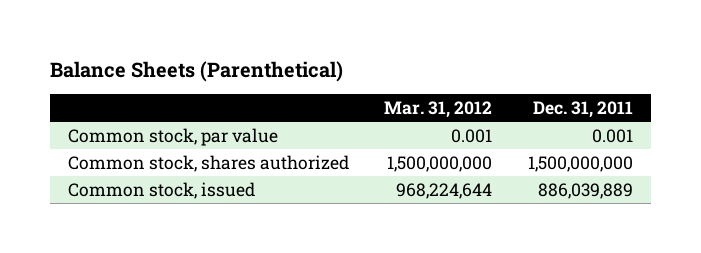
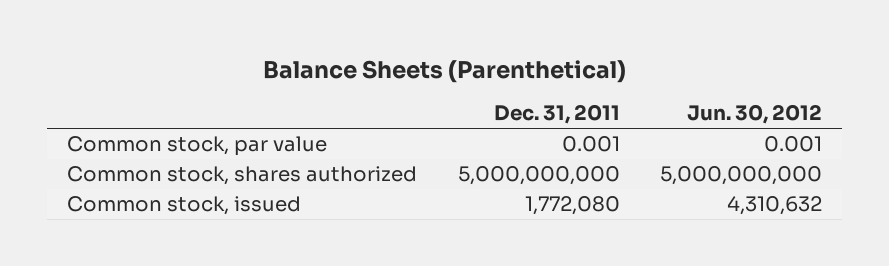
[384,100,493,118] Mar. 31, 2012 -> none
none -> [686,104,822,125] Jun. 30, 2012
[528,155,634,172] 1,500,000,000 -> [457,166,620,186] 5,000,000,000
[538,182,634,199] 886,039,889 -> [524,196,620,216] 1,772,080

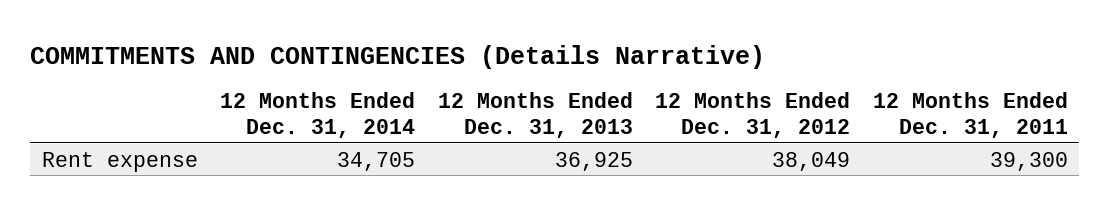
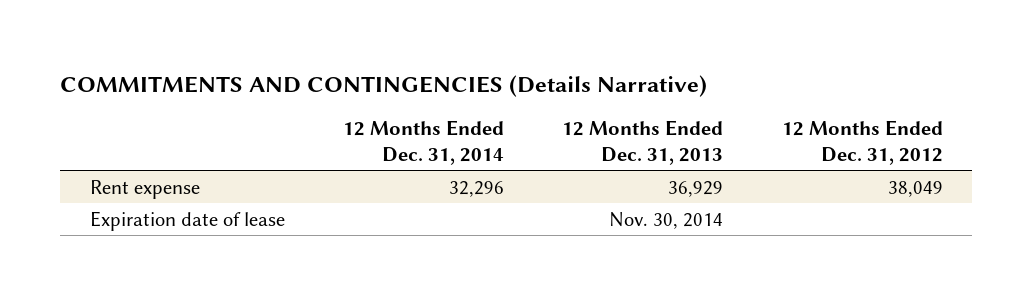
[872,92,1068,139] 12 Months Ended Dec. 31, 2011 -> none
[337,151,416,171] 34,705 -> [448,180,504,197] 32,296
[554,151,633,171] 36,925 -> [668,180,724,197] 36,929
none -> [89,210,285,231] Expiration date of lease

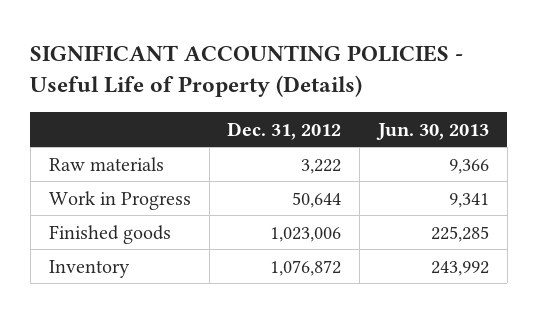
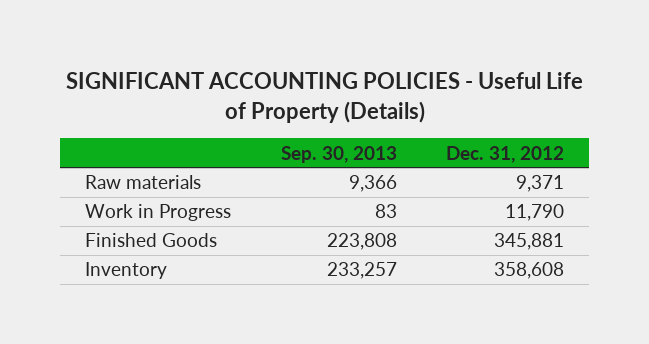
[376,122,490,140] Jun. 30, 2013 -> none
none -> [280,145,397,163] Sep. 30, 2013
[301,158,342,174] 3,222 -> [516,175,565,193] 9,371
[292,191,342,208] 50,644 -> [505,204,565,222] 11,790
[48,224,171,244] Finished goods -> [84,233,217,248] Finished Goods
[270,226,342,242] 1,023,006 -> [494,233,565,251] 345,881
[270,259,342,276] 1,076,872 -> [494,262,565,280] 358,608

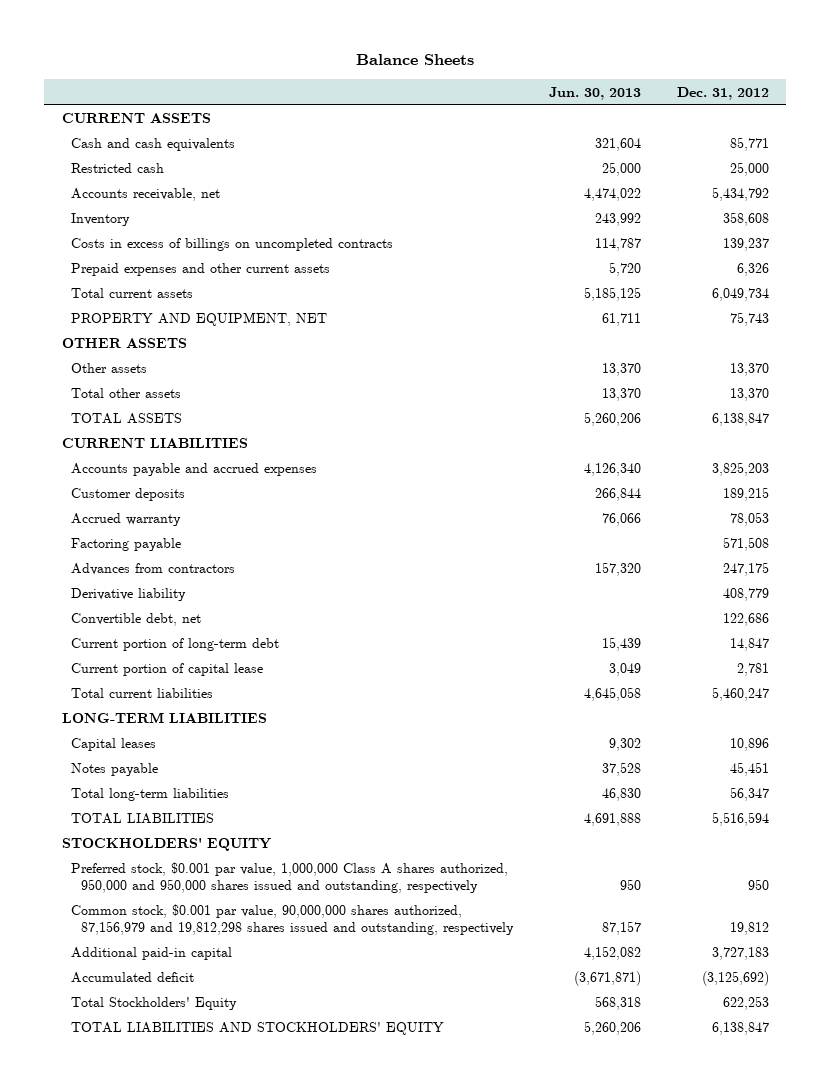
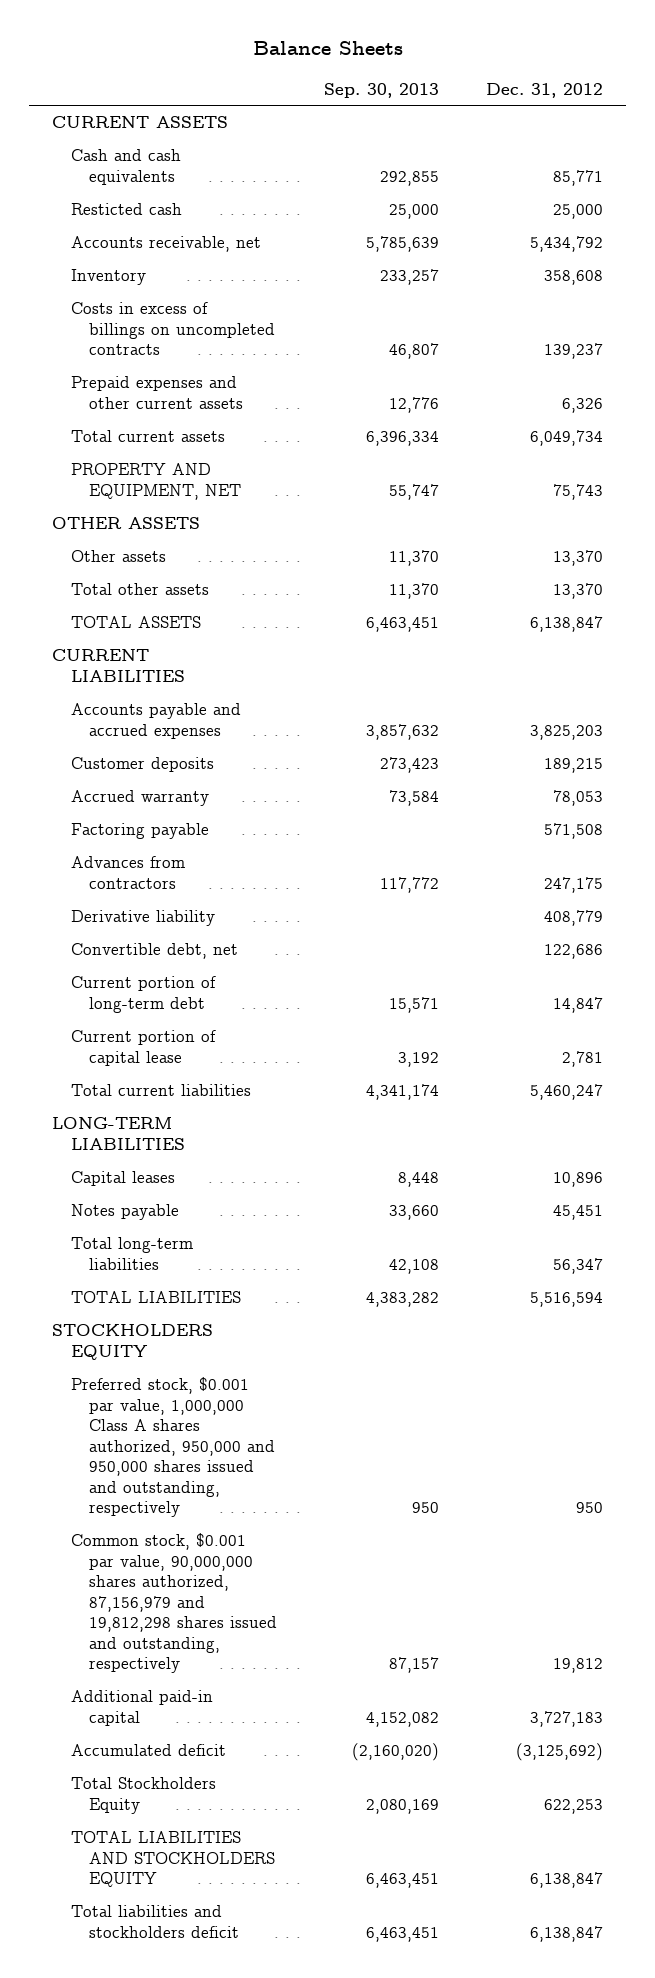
[548,86,641,100] Jun. 30, 2013 -> none
none -> [323,82,439,98] Sep. 30, 2013
[71,163,165,174] Restricted cash -> [70,203,182,216] Resticted cash
[61,838,271,852] STOCKHOLDERS' EQUITY -> [52,1324,214,1360] STOCKHOLDERS EQUITY
[71,997,238,1011] Total Stockholders' Equity -> [70,1777,216,1814] Total Stockholders Equity
[71,1022,445,1036] TOTAL LIABILITIES AND STOCKHOLDERS' EQUITY -> [70,1831,276,1888] TOTAL LIABILITIES AND STOCKHOLDERS EQUITY
none -> [70,1905,240,1938] Total liabilities and stockholders deficit

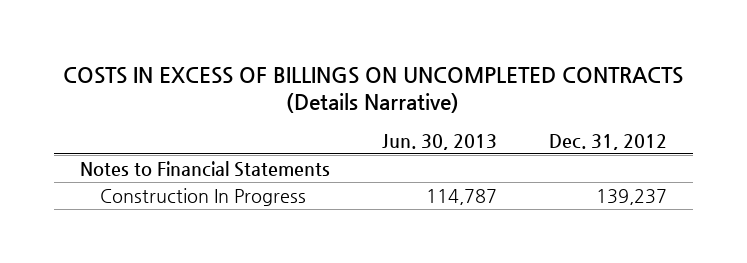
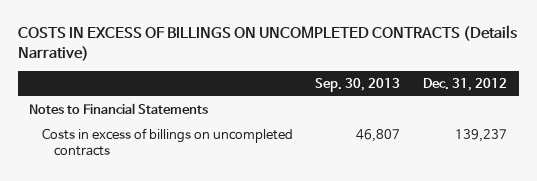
[381,133,497,150] Jun. 30, 2013 -> none
none -> [315,77,401,92] Sep. 30, 2013
[99,187,306,206] Construction In Progress -> [41,128,293,157] Costs in excess of billings on uncompleted contracts

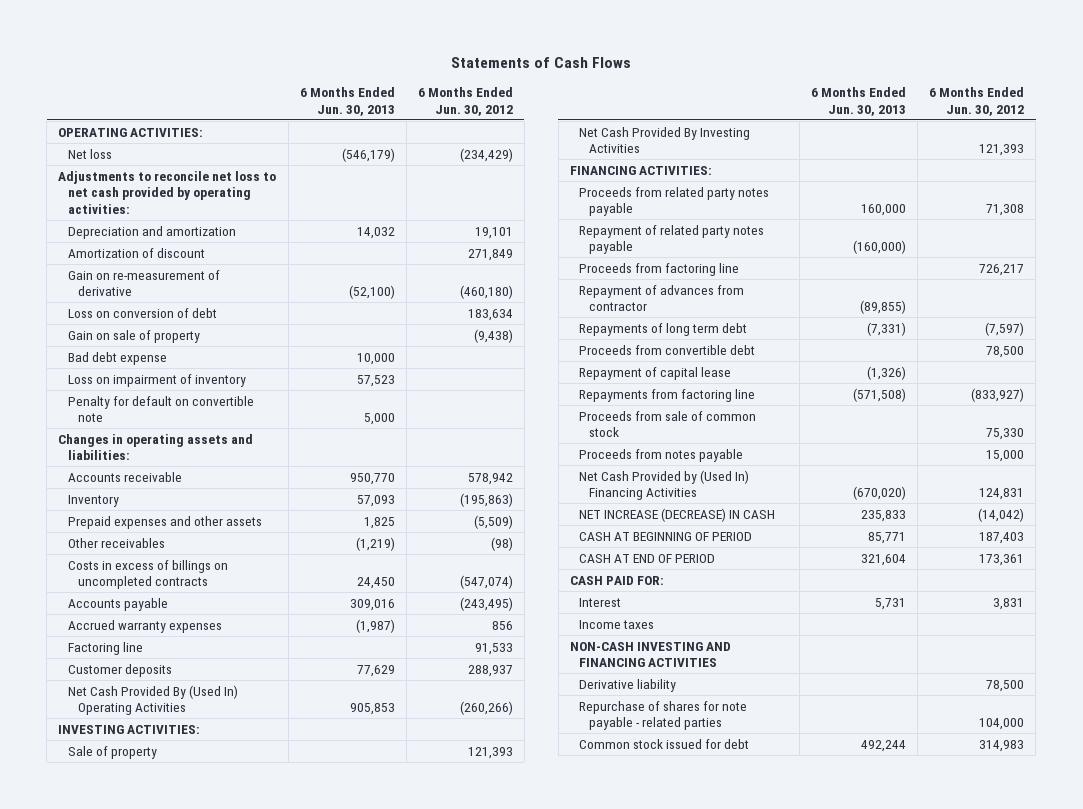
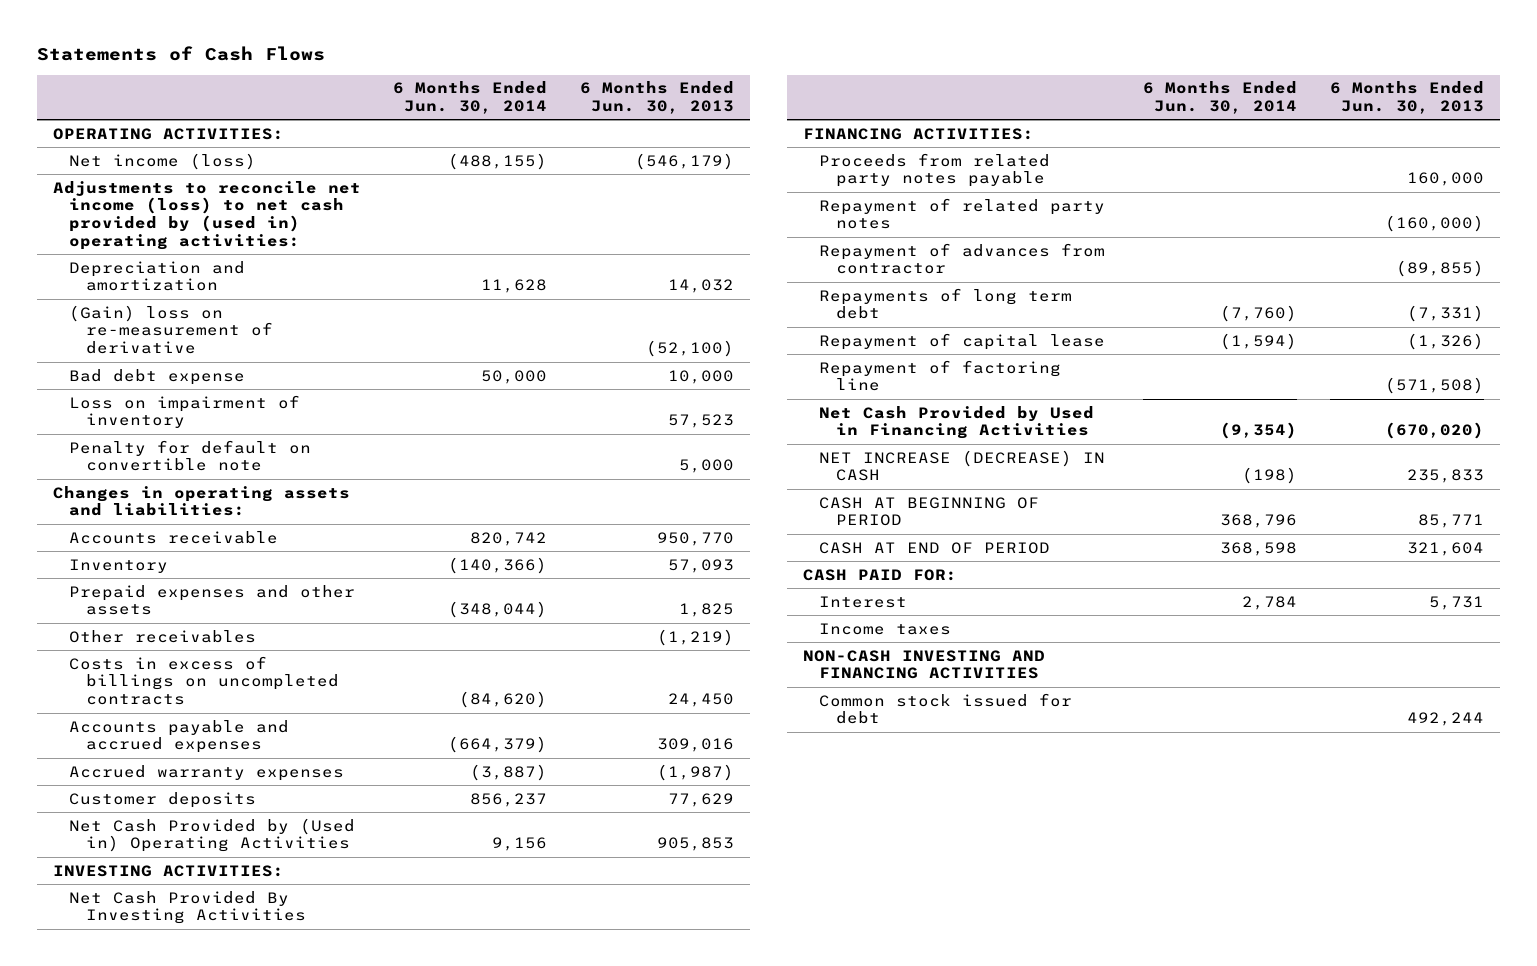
[417,86,513,116] 6 Months Ended Jun. 30, 2012 -> none
none -> [393,81,548,115] 6 Months Ended Jun. 30, 2014
[67,148,112,159] Net loss -> [69,152,257,170] Net income (loss)
[58,170,277,215] Adjustments to reconcile net loss to net cash provided by operating activities: -> [53,180,362,251] Adjustments to reconcile net income (loss) to net cash provided by (used in) operating activities:
[67,247,205,258] Amortization of discount -> none
[67,307,217,318] Loss on conversion of debt -> none
[67,329,200,343] Gain on sale of property -> none
[67,269,220,297] Gain on re-measurement of derivative -> [69,304,273,355] (Gain) loss on re-measurement of derivative
[67,597,168,611] Accounts payable -> [69,719,290,754] Accounts payable and accrued expenses
[67,641,143,655] Factoring line -> none
[67,684,238,716] Net Cash Provided By (Used In) Operating Activities -> [69,817,356,853] Net Cash Provided by (Used in) Operating Activities
[67,745,157,759] Sale of property -> none
[579,262,740,276] Proceeds from factoring line -> none
[579,224,765,255] Repayment of related party notes payable -> [819,197,1106,230] Repayment of related party notes
[579,344,756,355] Proceeds from convertible debt -> none
[579,410,757,438] Proceeds from sale of common stock -> none
[579,448,744,462] Proceeds from notes payable -> none
[579,388,756,402] Repayments from factoring line -> [819,359,1062,392] Repayment of factoring line
[579,469,750,501] Net Cash Provided by (Used In) Financing Activities -> [819,405,1095,440] Net Cash Provided by Used in Financing Activities
[579,678,677,692] Derivative liability -> none
[579,700,748,731] Repurchase of shares for note payable - related parties -> none

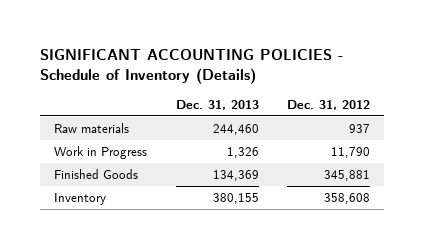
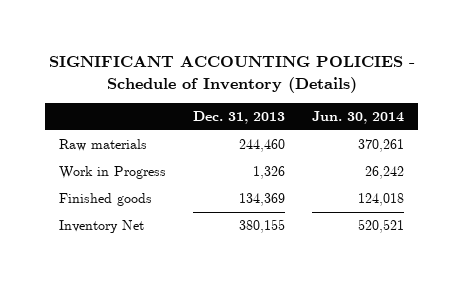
[287,99,371,110] Dec. 31, 2012 -> none
none -> [312,111,405,125] Jun. 30, 2014
[54,169,139,180] Finished Goods -> [58,193,152,207] Finished goods
[54,193,107,206] Inventory -> [58,220,144,234] Inventory Net

